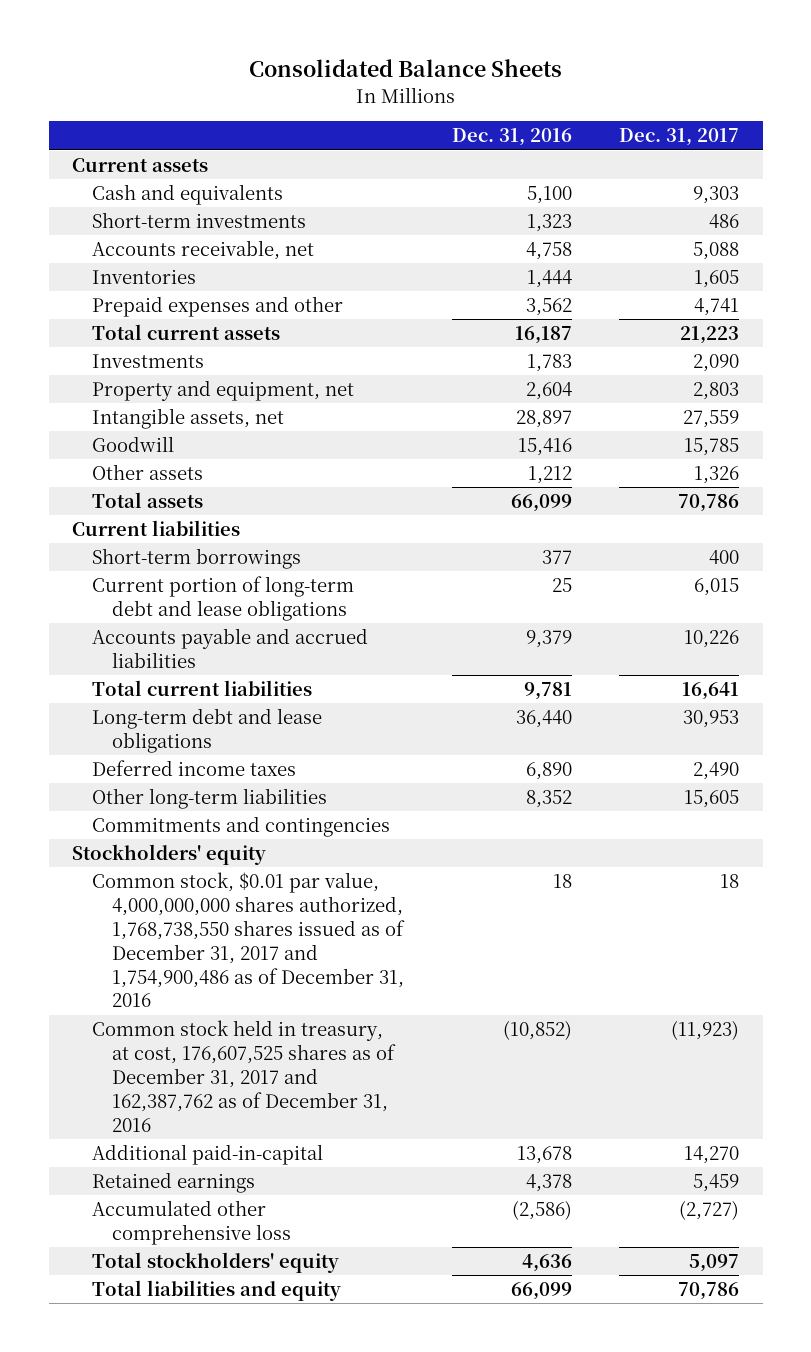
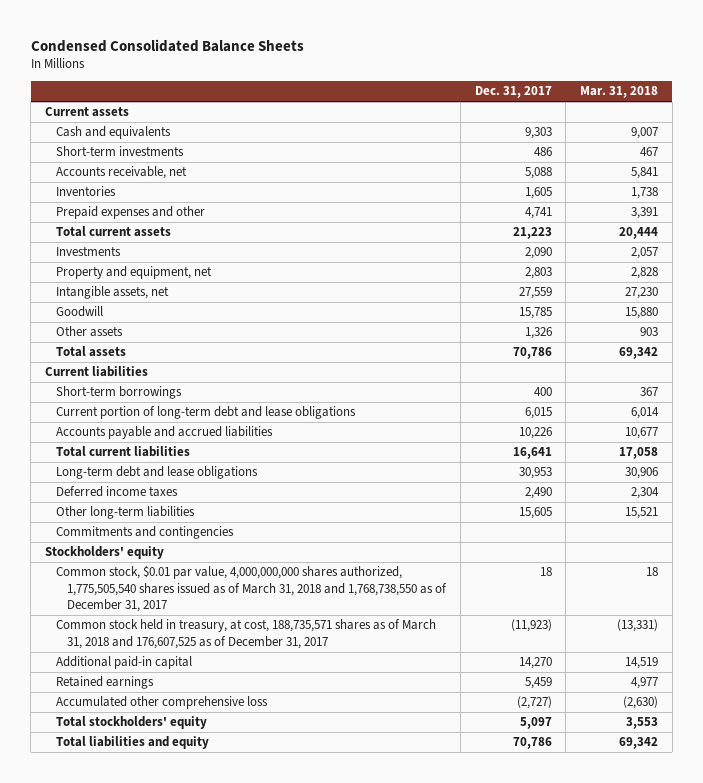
[248,59,562,78] Consolidated Balance Sheets -> [30,38,304,52] Condensed Consolidated Balance Sheets
[451,128,572,147] Dec. 31, 2016 -> none
none -> [579,86,658,99] Mar. 31, 2018
[92,871,406,1008] Common stock, $0.01 par value, 4,000,000,000 shares authorized, 1,768,738,550 shares issued as of December 31, 2017 and 1,754,900,486 as of December 31, 2016 -> [56,565,448,613] Common stock, $0.01 par value, 4,000,000,000 shares authorized, 1,775,505,540 shares issued as of March 31, 2018 and 1,768,738,550 as of December 31, 2017
[92,1019,397,1132] Common stock held in treasury, at cost, 176,607,525 shares as of December 31, 2017 and 162,387,762 as of December 31, 2016 -> [56,619,437,649] Common stock held in treasury, at cost, 188,735,571 shares as of March 31, 2018 and 176,607,525 as of December 31, 2017
[92,1143,324,1165] Additional paid-in-capital -> [56,656,193,670] Additional paid-in capital

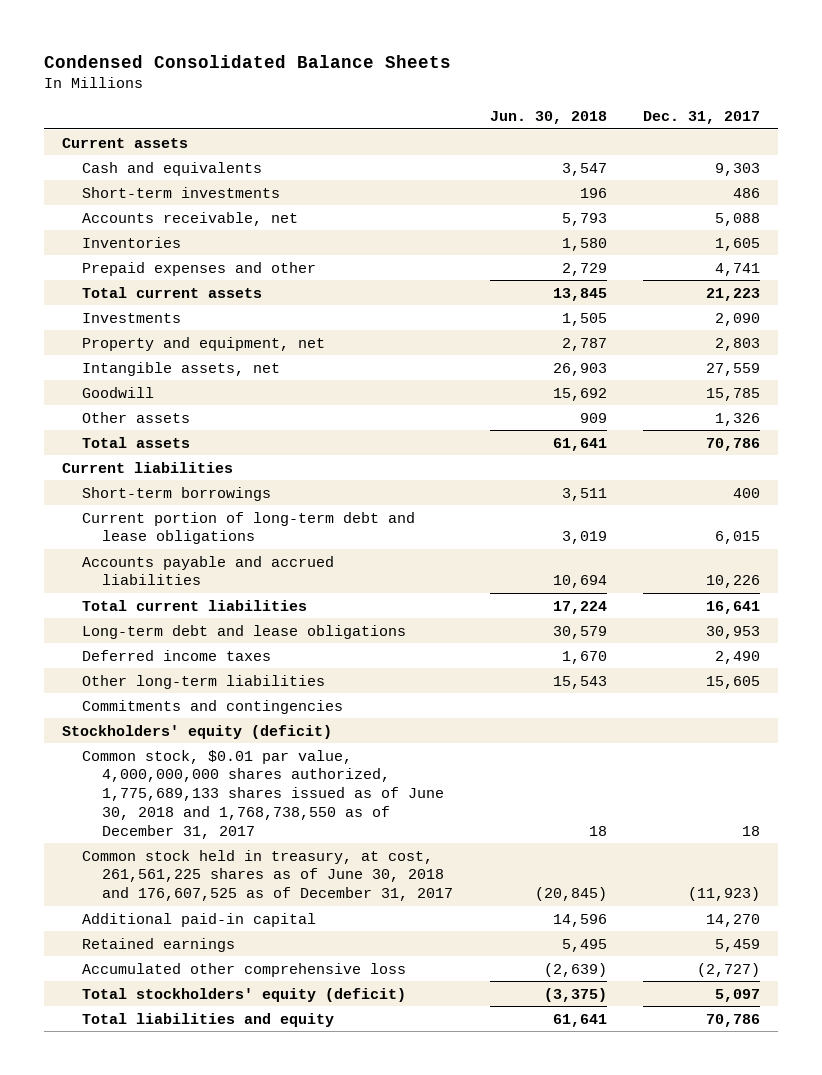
[579,86,658,99] Mar. 31, 2018 -> none
none -> [489,111,607,125] Jun. 30, 2018
[45,546,165,560] Stockholders' equity -> [62,724,333,739] Stockholders' equity (deficit)
[56,565,448,613] Common stock, $0.01 par value, 4,000,000,000 shares authorized, 1,775,505,540 shares issued as of March 31, 2018 and 1,768,738,550 as of December 31, 2017 -> [82,749,445,839] Common stock, $0.01 par value, 4,000,000,000 shares authorized, 1,775,689,133 shares issued as of June 30, 2018 and 1,768,738,550 as of December 31, 2017
[56,619,437,649] Common stock held in treasury, at cost, 188,735,571 shares as of March 31, 2018 and 176,607,525 as of December 31, 2017 -> [82,849,454,902] Common stock held in treasury, at cost, 261,561,225 shares as of June 30, 2018 and 176,607,525 as of December 31, 2017
[56,716,208,730] Total stockholders' equity -> [82,987,407,1002] Total stockholders' equity (deficit)

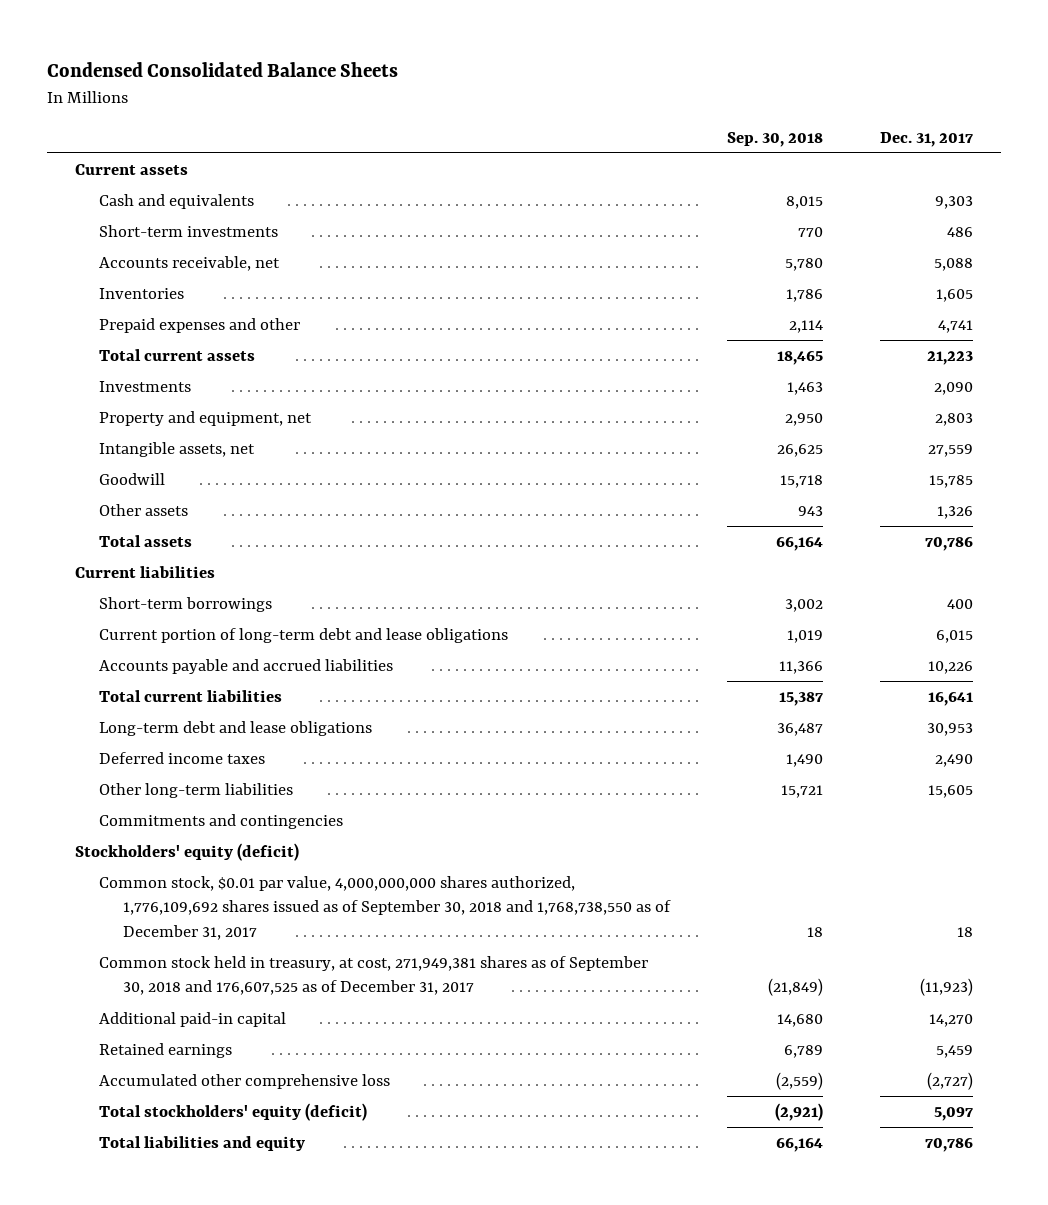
[489,111,607,125] Jun. 30, 2018 -> none
none -> [727,131,824,147] Sep. 30, 2018
[82,749,445,839] Common stock, $0.01 par value, 4,000,000,000 shares authorized, 1,775,689,133 shares issued as of June 30, 2018 and 1,768,738,550 as of December 31, 2017 -> [99,876,672,940] Common stock, $0.01 par value, 4,000,000,000 shares authorized, 1,776,109,692 shares issued as of September 30, 2018 and 1,768,738,550 as of December 31, 2017
[82,849,454,902] Common stock held in treasury, at cost, 261,561,225 shares as of June 30, 2018 and 176,607,525 as of December 31, 2017 -> [99,956,649,996] Common stock held in treasury, at cost, 271,949,381 shares as of September 30, 2018 and 176,607,525 as of December 31, 2017

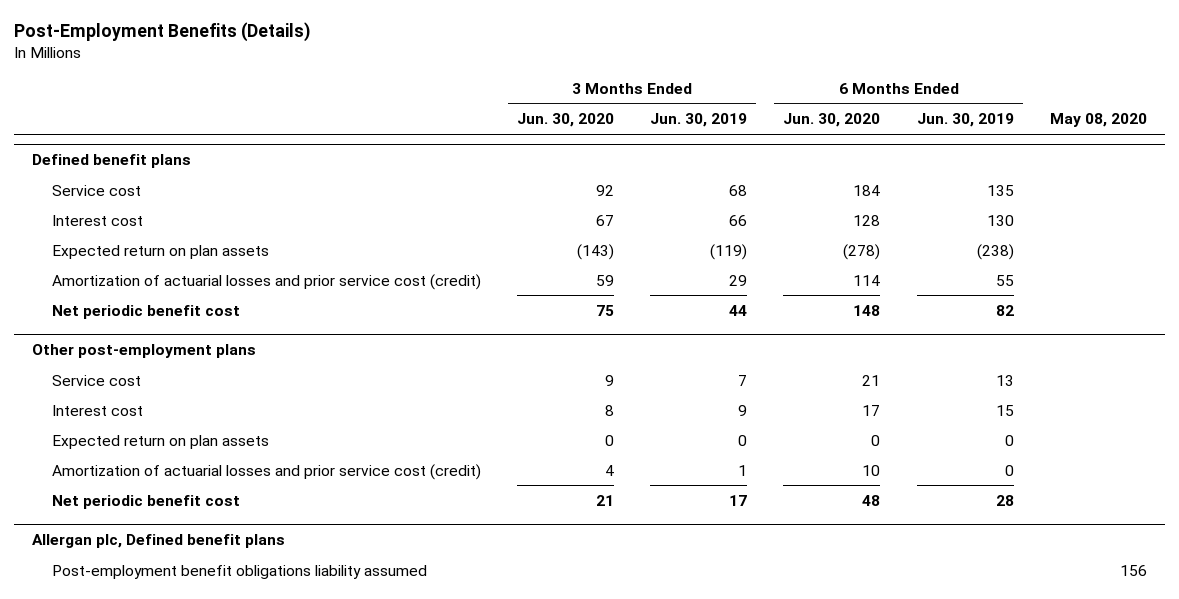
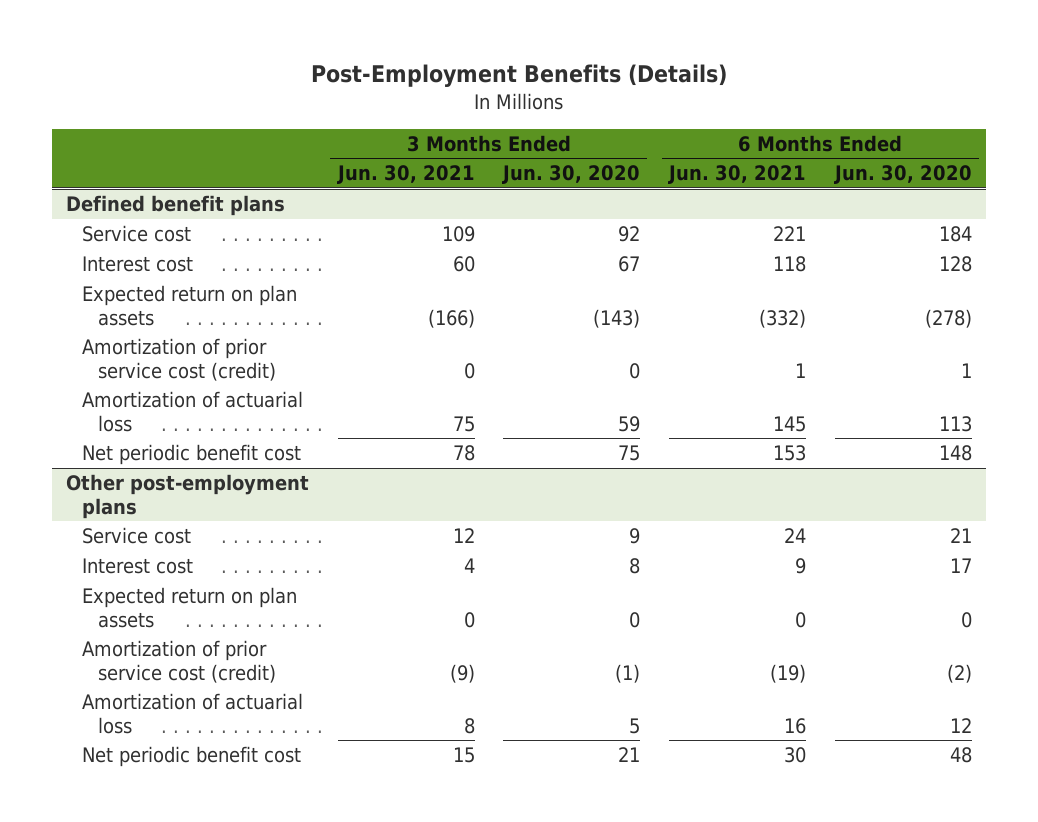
[650,113,748,128] Jun. 30, 2019 -> none
[916,113,1014,128] Jun. 30, 2019 -> none
[1050,113,1148,128] May 08, 2020 -> none
none -> [336,165,475,185] Jun. 30, 2021
none -> [667,165,806,185] Jun. 30, 2021
none -> [82,338,277,381] Amortization of prior service cost (credit)
[51,273,481,290] Amortization of actuarial losses and prior service cost (credit) -> [82,391,304,432] Amortization of actuarial loss
[853,274,881,286] 114 -> [938,415,972,432] 113
none -> [82,640,277,683] Amortization of prior service cost (credit)
[51,463,481,480] Amortization of actuarial losses and prior service cost (credit) -> [82,693,304,734] Amortization of actuarial loss
[604,464,614,476] 4 -> [629,717,641,734] 5
[862,464,881,476] 10 -> [949,717,972,733] 12
[31,533,285,548] Allergan plc, Defined benefit plans -> none
[51,564,427,579] Post-employment benefit obligations liability assumed -> none

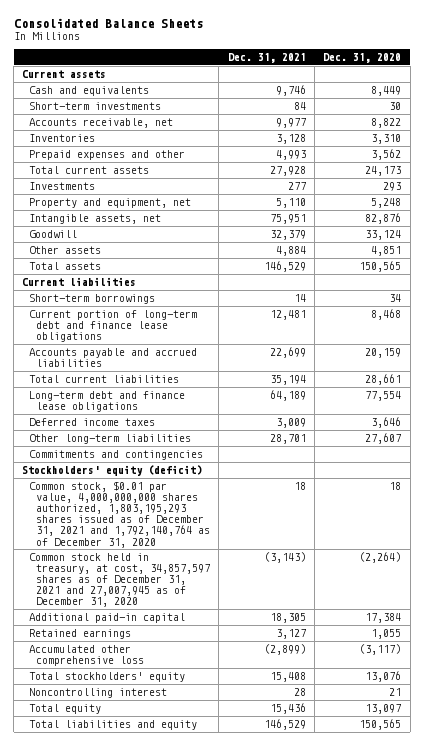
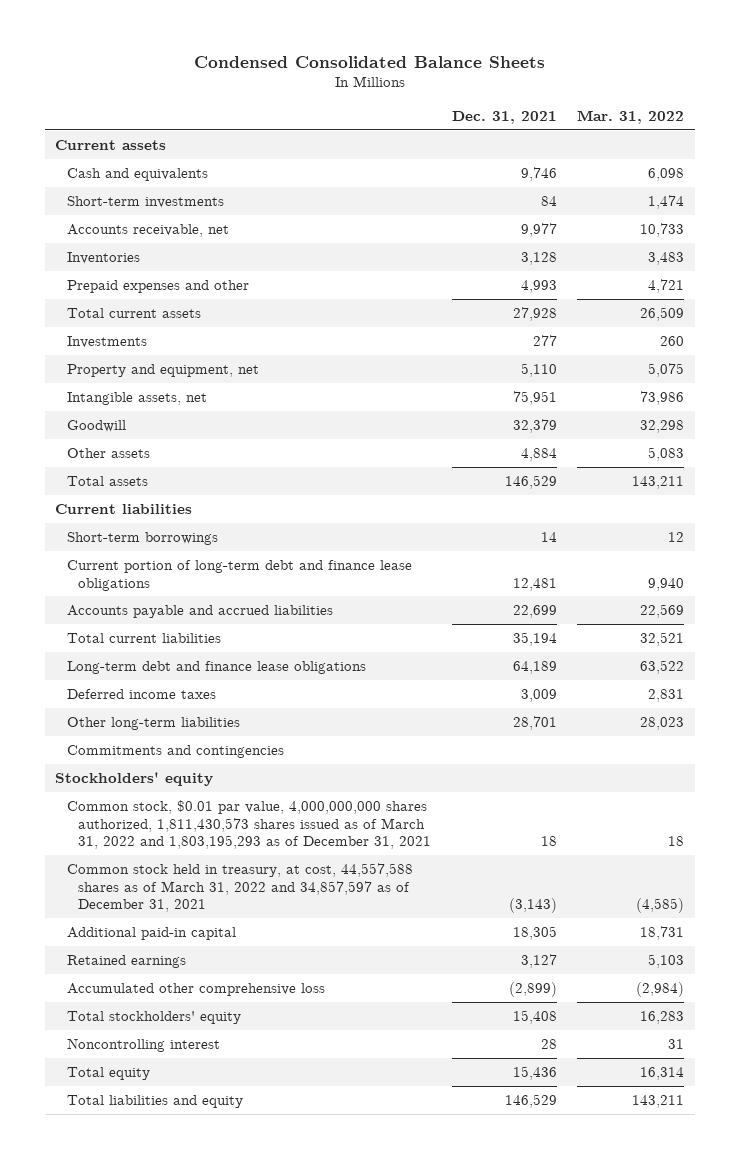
[13,17,203,28] Consolidated Balance Sheets -> [193,55,545,68] Condensed Consolidated Balance Sheets
[323,52,402,63] Dec. 31, 2020 -> none
none -> [577,109,685,124] Mar. 31, 2022
[22,465,203,477] Stockholders' equity (deficit) -> [55,771,214,786] Stockholders' equity
[29,481,210,548] Common stock, $0.01 par value, 4,000,000,000 shares authorized, 1,803,195,293 shares issued as of December 31, 2021 and 1,792,140,764 as of December 31, 2020 -> [66,799,432,850] Common stock, $0.01 par value, 4,000,000,000 shares authorized, 1,811,430,573 shares issued as of March 31, 2022 and 1,803,195,293 as of December 31, 2021
[29,553,210,608] Common stock held in treasury, at cost, 34,857,597 shares as of December 31, 2021 and 27,007,945 as of December 31, 2020 -> [66,862,413,913] Common stock held in treasury, at cost, 44,557,588 shares as of March 31, 2022 and 34,857,597 as of December 31, 2021

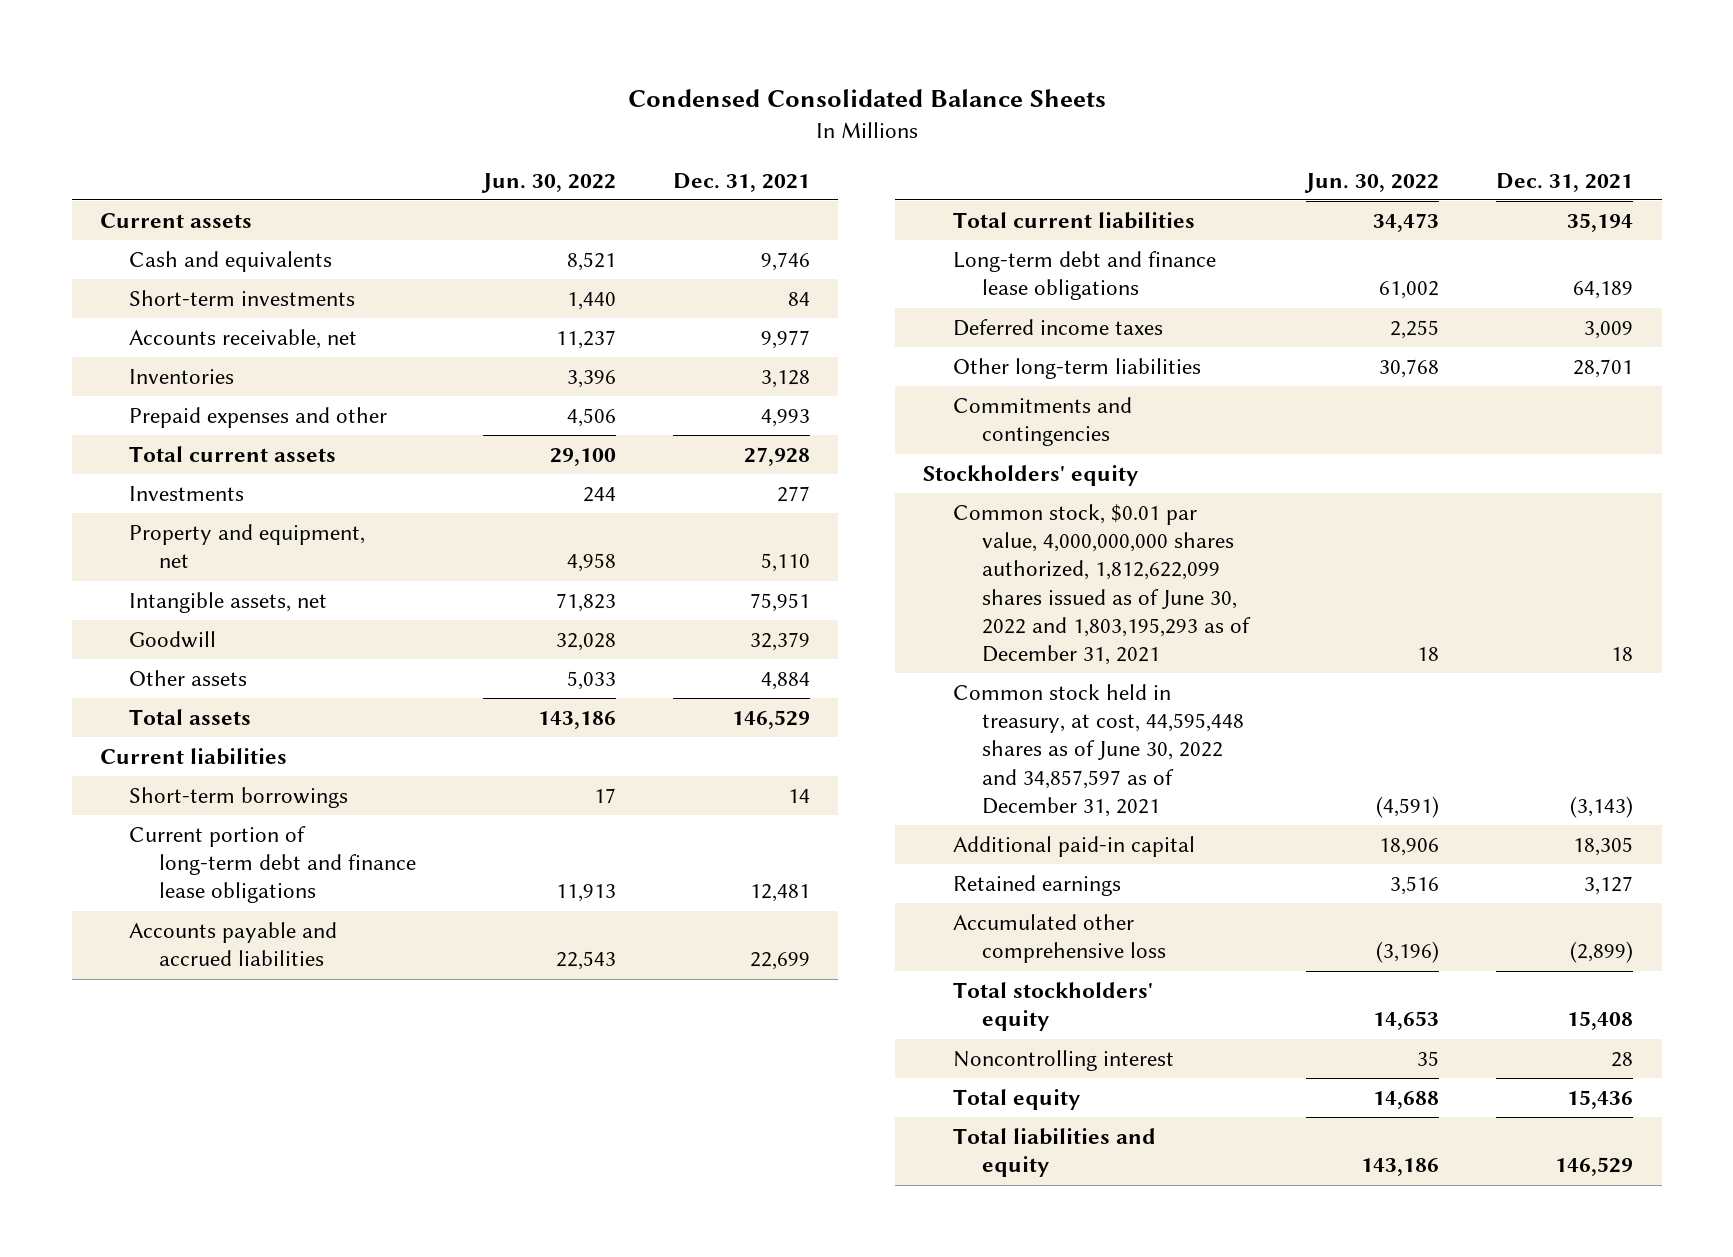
[577,109,685,124] Mar. 31, 2022 -> none
none -> [480,172,616,193] Jun. 30, 2022
[66,799,432,850] Common stock, $0.01 par value, 4,000,000,000 shares authorized, 1,811,430,573 shares issued as of March 31, 2022 and 1,803,195,293 as of December 31, 2021 -> [952,504,1252,666] Common stock, $0.01 par value, 4,000,000,000 shares authorized, 1,812,622,099 shares issued as of June 30, 2022 and 1,803,195,293 as of December 31, 2021
[66,862,413,913] Common stock held in treasury, at cost, 44,557,588 shares as of March 31, 2022 and 34,857,597 as of December 31, 2021 -> [952,684,1245,817] Common stock held in treasury, at cost, 44,595,448 shares as of June 30, 2022 and 34,857,597 as of December 31, 2021

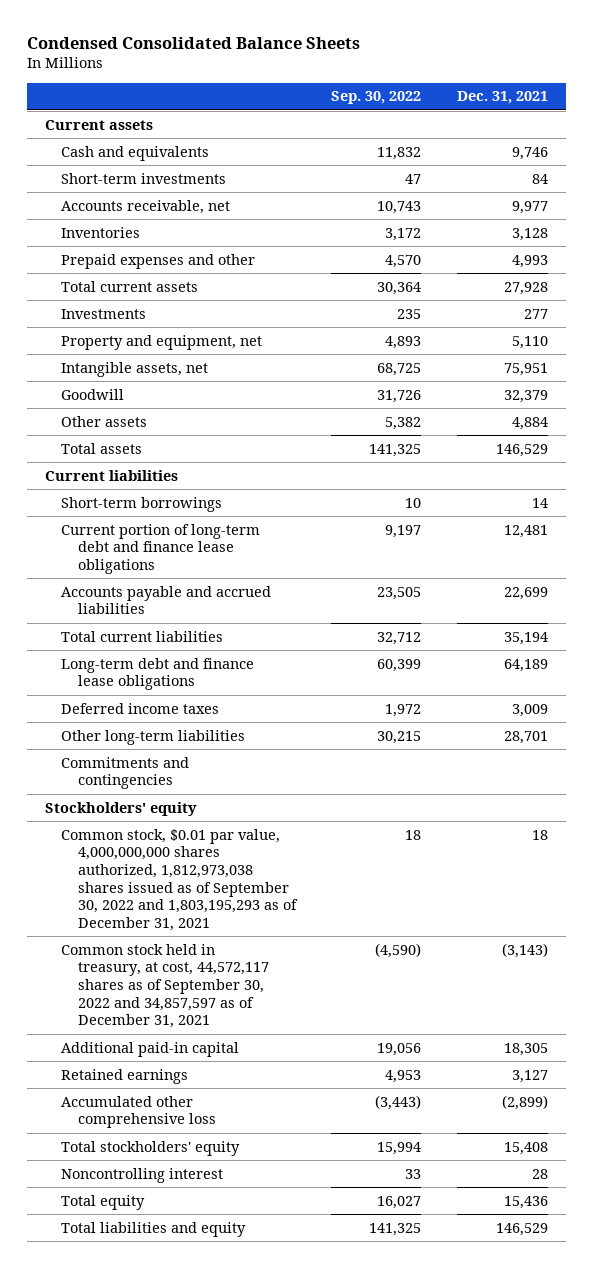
[480,172,616,193] Jun. 30, 2022 -> none
none -> [331,91,422,105] Sep. 30, 2022
[952,504,1252,666] Common stock, $0.01 par value, 4,000,000,000 shares authorized, 1,812,622,099 shares issued as of June 30, 2022 and 1,803,195,293 as of December 31, 2021 -> [61,828,298,932] Common stock, $0.01 par value, 4,000,000,000 shares authorized, 1,812,973,038 shares issued as of September 30, 2022 and 1,803,195,293 as of December 31, 2021
[952,684,1245,817] Common stock held in treasury, at cost, 44,595,448 shares as of June 30, 2022 and 34,857,597 as of December 31, 2021 -> [61,943,269,1029] Common stock held in treasury, at cost, 44,572,117 shares as of September 30, 2022 and 34,857,597 as of December 31, 2021

